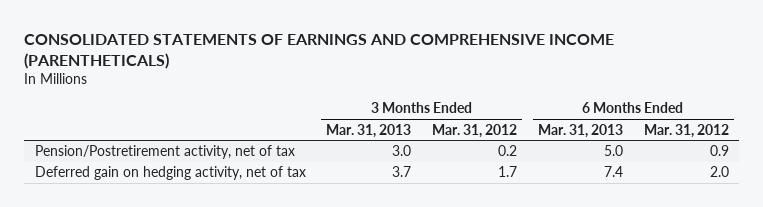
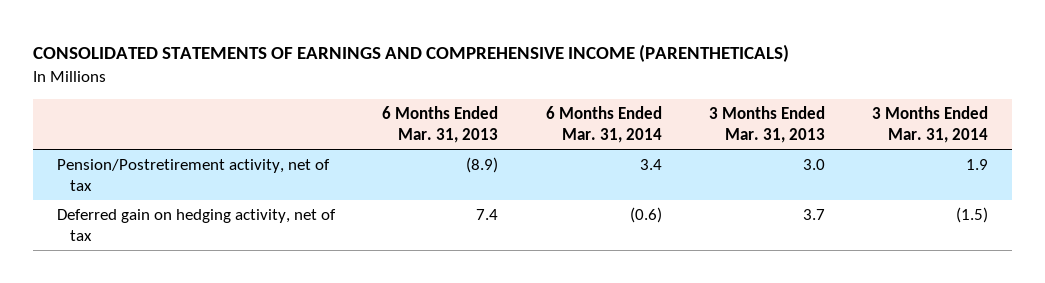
[432,123,518,138] Mar. 31, 2012 -> none
[643,123,729,138] Mar. 31, 2012 -> none
none -> [545,105,662,144] 6 Months Ended Mar. 31, 2014
none -> [872,105,989,144] 3 Months Ended Mar. 31, 2014
[604,145,624,157] 5.0 -> [466,157,499,174] (8.9)

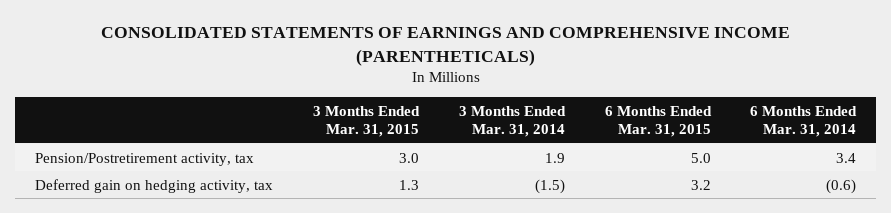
[382,105,499,144] 6 Months Ended Mar. 31, 2013 -> none
[708,105,825,144] 3 Months Ended Mar. 31, 2013 -> none
none -> [312,106,420,137] 3 Months Ended Mar. 31, 2015
none -> [604,106,712,137] 6 Months Ended Mar. 31, 2015
[57,159,331,192] Pension/Postretirement activity, net of tax -> [34,152,254,166] Pension/Postretirement activity, tax
[57,209,337,242] Deferred gain on hedging activity, net of tax -> [34,178,273,193] Deferred gain on hedging activity, tax

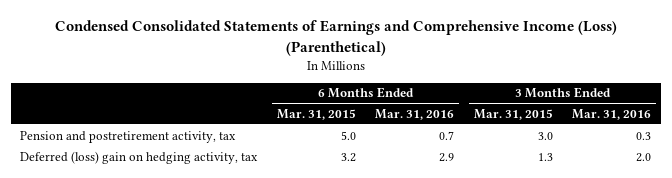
[100,27,790,66] CONSOLIDATED STATEMENTS OF EARNINGS AND COMPREHENSIVE INCOME (PARENTHETICALS) -> [54,20,617,56] Condensed Consolidated Statements of Earnings and Comprehensive Income (Loss) (Parenthetical)
[458,106,566,137] 3 Months Ended Mar. 31, 2014 -> none
[750,106,858,137] 6 Months Ended Mar. 31, 2014 -> none
none -> [375,108,455,120] Mar. 31, 2016
none -> [572,108,652,120] Mar. 31, 2016
[34,152,254,166] Pension/Postretirement activity, tax -> [20,130,237,143] Pension and postretirement activity, tax
[34,178,273,193] Deferred gain on hedging activity, tax -> [20,150,259,164] Deferred (loss) gain on hedging activity, tax

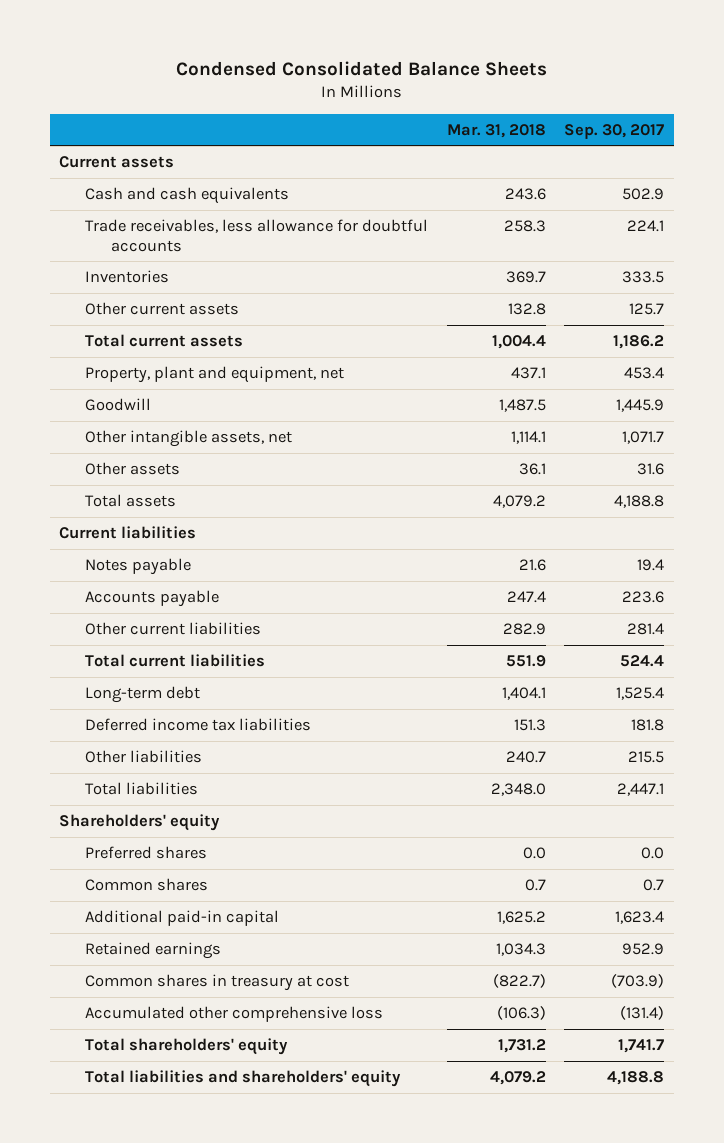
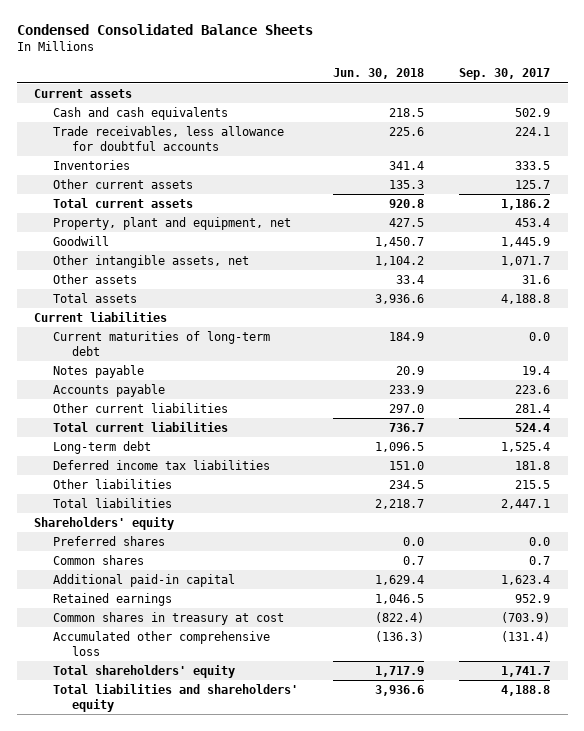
[446,123,546,138] Mar. 31, 2018 -> none
none -> [333,68,425,80] Jun. 30, 2018
none -> [53,331,271,357] Current maturities of long-term debt

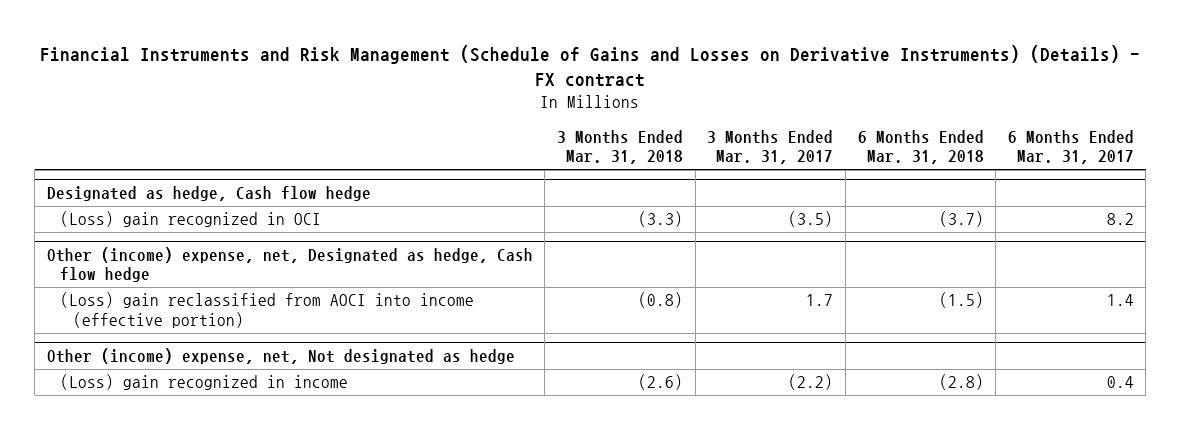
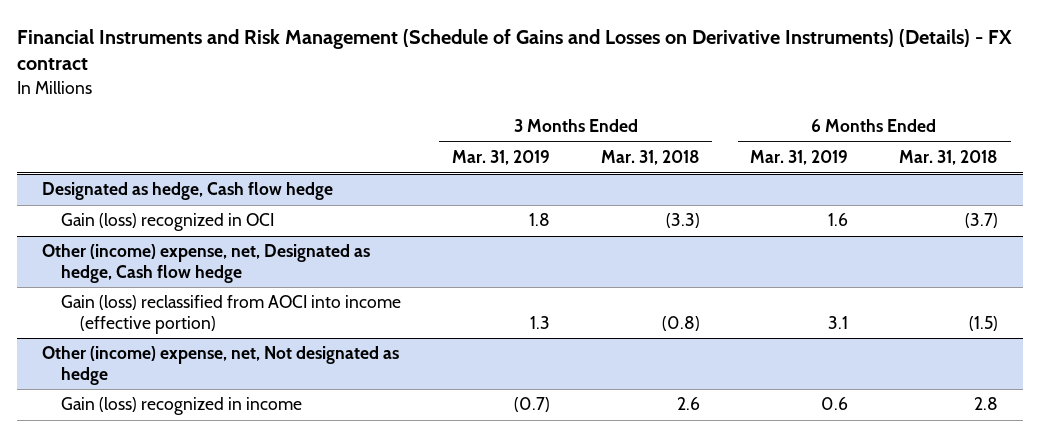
[707,129,834,165] 3 Months Ended Mar. 31, 2017 -> none
[1007,129,1134,165] 6 Months Ended Mar. 31, 2017 -> none
none -> [451,150,550,166] Mar. 31, 2019
none -> [750,150,849,166] Mar. 31, 2019
[60,211,322,228] (Loss) gain recognized in OCI -> [61,213,275,232] Gain (loss) recognized in OCI
[60,292,475,328] (Loss) gain reclassified from AOCI into income (effective portion) -> [61,295,402,335] Gain (loss) reclassified from AOCI into income (effective portion)
[60,374,349,391] (Loss) gain recognized in income -> [61,397,303,416] Gain (loss) recognized in income
[638,374,684,391] (2.6) -> [676,397,700,411] 2.6
[938,374,984,391] (2.8) -> [974,397,999,411] 2.8

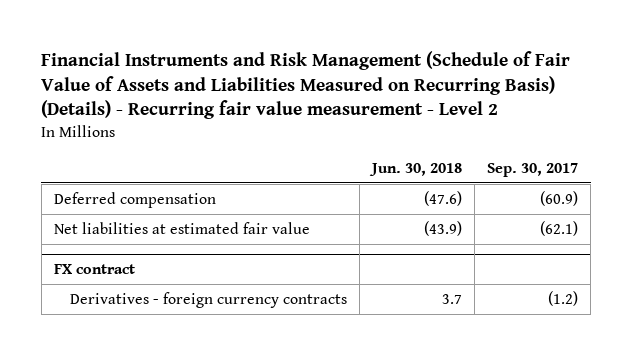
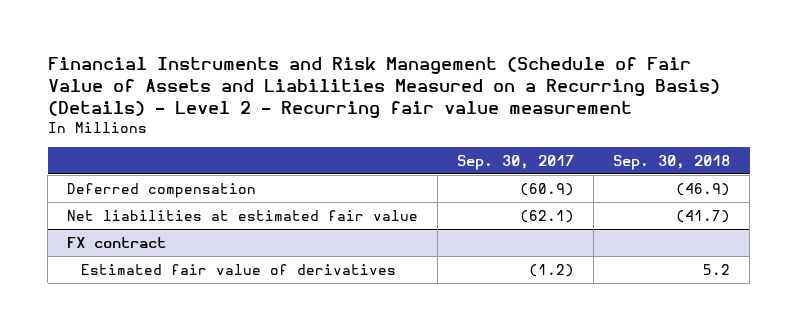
[41,50,571,120] Financial Instruments and Risk Management (Schedule of Fair Value of Assets and Liabilities Measured on Recurring Basis) (Details) - Recurring fair value measurement - Level 2 -> [47,56,720,118] Financial Instruments and Risk Management (Schedule of Fair Value of Assets and Liabilities Measured on a Recurring Basis) (Details) - Level 2 - Recurring fair value measurement
[368,162,462,176] Jun. 30, 2018 -> none
none -> [613,154,731,170] Sep. 30, 2018
[69,291,347,308] Derivatives - foreign currency contracts -> [80,263,396,275] Estimated fair value of derivatives

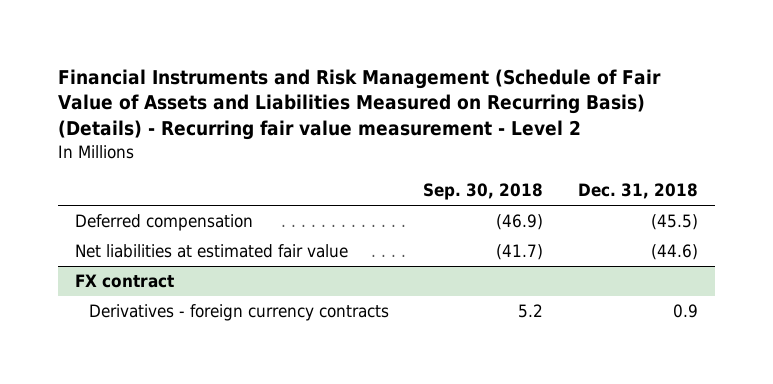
[47,56,720,118] Financial Instruments and Risk Management (Schedule of Fair Value of Assets and Liabilities Measured on a Recurring Basis) (Details) - Level 2 - Recurring fair value measurement -> [57,68,661,141] Financial Instruments and Risk Management (Schedule of Fair Value of Assets and Liabilities Measured on Recurring Basis) (Details) - Recurring fair value measurement - Level 2
[457,154,575,170] Sep. 30, 2017 -> none
none -> [577,182,698,199] Dec. 31, 2018
[80,263,396,275] Estimated fair value of derivatives -> [88,304,389,322] Derivatives - foreign currency contracts

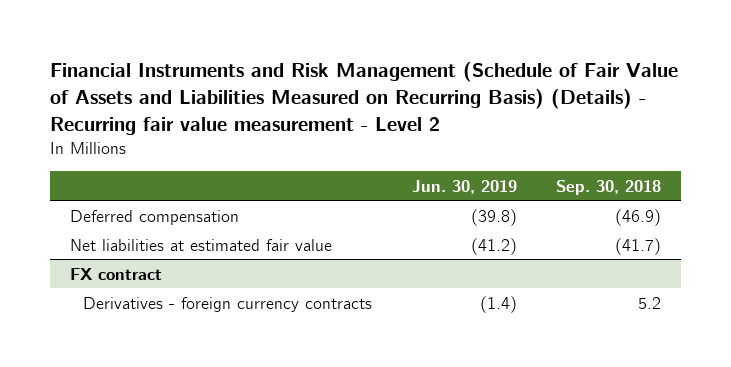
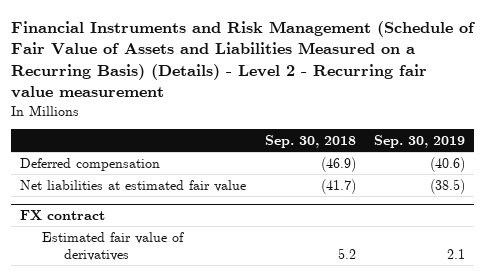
[50,62,679,135] Financial Instruments and Risk Management (Schedule of Fair Value of Assets and Liabilities Measured on Recurring Basis) (Details) - Recurring fair value measurement - Level 2 -> [11,20,476,98] Financial Instruments and Risk Management (Schedule of Fair Value of Assets and Liabilities Measured on a Recurring Basis) (Details) - Level 2 - Recurring fair value measurement
[411,179,517,194] Jun. 30, 2019 -> none
none -> [374,135,466,149] Sep. 30, 2019
[82,296,372,312] Derivatives - foreign currency contracts -> [42,231,185,262] Estimated fair value of derivatives

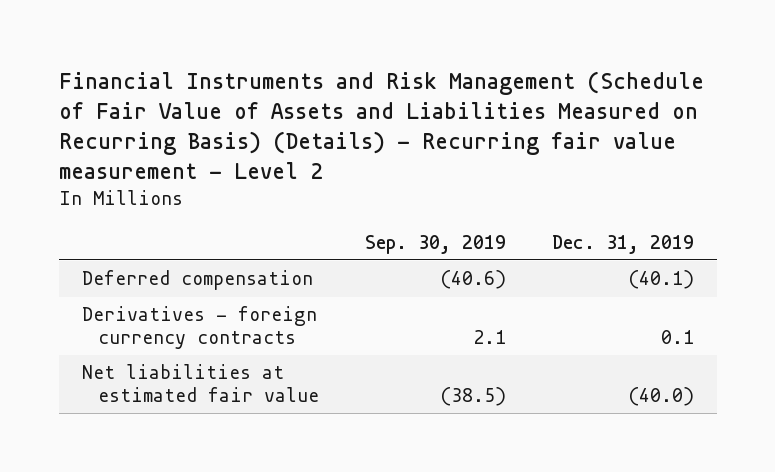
[11,20,476,98] Financial Instruments and Risk Management (Schedule of Fair Value of Assets and Liabilities Measured on a Recurring Basis) (Details) - Level 2 - Recurring fair value measurement -> [58,70,704,179] Financial Instruments and Risk Management (Schedule of Fair Value of Assets and Liabilities Measured on Recurring Basis) (Details) - Recurring fair value measurement - Level 2
[264,135,356,149] Sep. 30, 2018 -> none
none -> [551,234,694,254] Dec. 31, 2019
none -> [81,306,317,350] Derivatives - foreign currency contracts
[20,210,106,221] FX contract -> none
[42,231,185,262] Estimated fair value of derivatives -> none

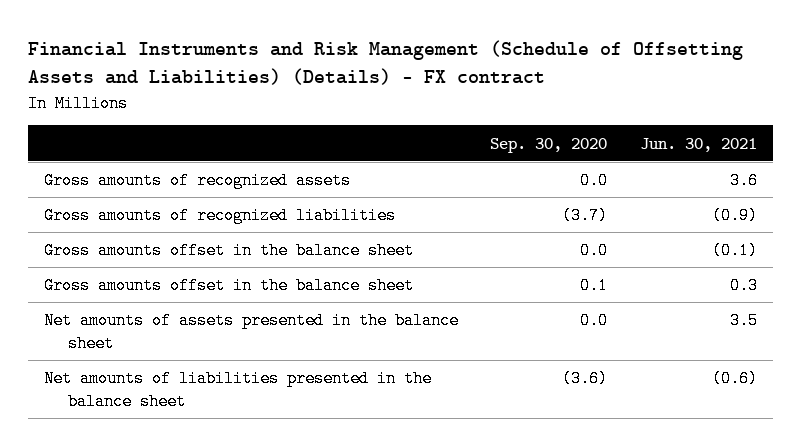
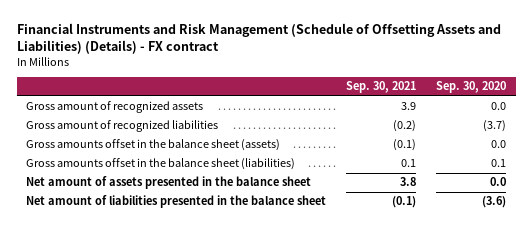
[639,137,757,152] Jun. 30, 2021 -> none
none -> [346,81,417,94] Sep. 30, 2021
[43,172,351,190] Gross amounts of recognized assets -> [26,101,204,114] Gross amount of recognized assets
[43,207,396,225] Gross amounts of recognized liabilities -> [26,120,219,133] Gross amount of recognized liabilities
[43,242,414,260] Gross amounts offset in the balance sheet -> [26,139,281,152] Gross amounts offset in the balance sheet (assets)
[43,277,414,295] Gross amounts offset in the balance sheet -> [26,158,296,171] Gross amounts offset in the balance sheet (liabilities)
[43,312,459,352] Net amounts of assets presented in the balance sheet -> [26,176,312,190] Net amount of assets presented in the balance sheet
[43,370,432,410] Net amounts of liabilities presented in the balance sheet -> [26,195,327,209] Net amount of liabilities presented in the balance sheet

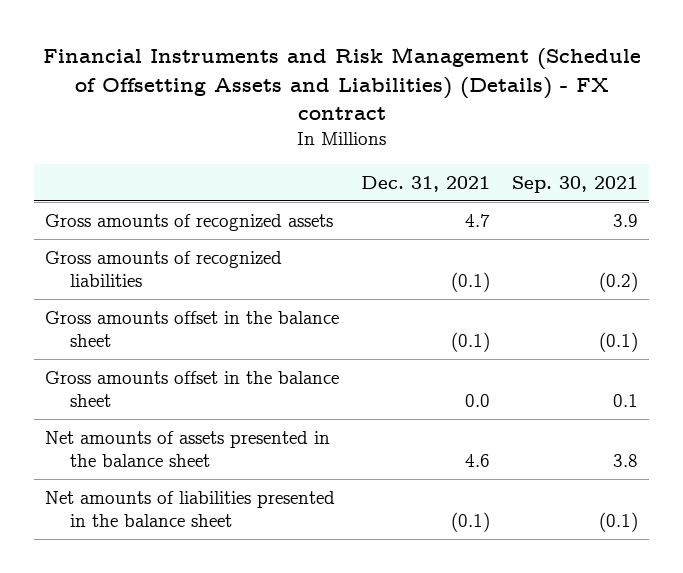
[435,81,506,94] Sep. 30, 2020 -> none
none -> [361,175,491,192] Dec. 31, 2021
[26,101,204,114] Gross amount of recognized assets -> [45,213,334,231] Gross amounts of recognized assets
[26,120,219,133] Gross amount of recognized liabilities -> [45,250,283,287] Gross amounts of recognized liabilities
[26,139,281,152] Gross amounts offset in the balance sheet (assets) -> [45,310,340,347] Gross amounts offset in the balance sheet
[26,158,296,171] Gross amounts offset in the balance sheet (liabilities) -> [45,370,340,407] Gross amounts offset in the balance sheet
[26,176,312,190] Net amount of assets presented in the balance sheet -> [45,430,331,467] Net amounts of assets presented in the balance sheet
[26,195,327,209] Net amount of liabilities presented in the balance sheet -> [45,490,336,527] Net amounts of liabilities presented in the balance sheet

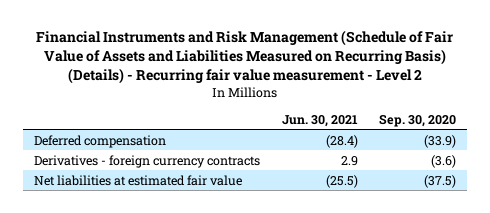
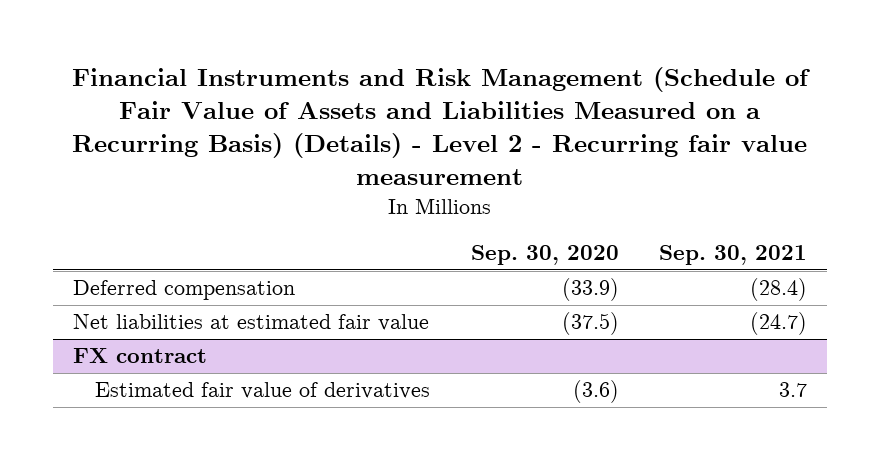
[36,29,454,85] Financial Instruments and Risk Management (Schedule of Fair Value of Assets and Liabilities Measured on Recurring Basis) (Details) - Recurring fair value measurement - Level 2 -> [72,67,811,186] Financial Instruments and Risk Management (Schedule of Fair Value of Assets and Liabilities Measured on a Recurring Basis) (Details) - Level 2 - Recurring fair value measurement
[281,114,358,127] Jun. 30, 2021 -> none
none -> [659,244,808,265] Sep. 30, 2021
[33,154,260,168] Derivatives - foreign currency contracts -> none
none -> [73,348,208,364] FX contract
none -> [95,382,431,400] Estimated fair value of derivatives

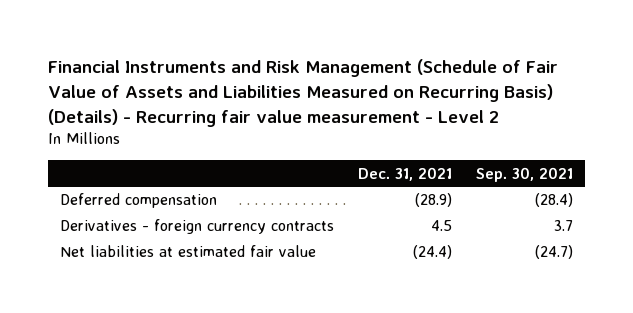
[72,67,811,186] Financial Instruments and Risk Management (Schedule of Fair Value of Assets and Liabilities Measured on a Recurring Basis) (Details) - Level 2 - Recurring fair value measurement -> [48,59,559,127] Financial Instruments and Risk Management (Schedule of Fair Value of Assets and Liabilities Measured on Recurring Basis) (Details) - Recurring fair value measurement - Level 2
[470,244,619,265] Sep. 30, 2020 -> none
none -> [358,166,453,181] Dec. 31, 2021
none -> [60,219,335,235] Derivatives - foreign currency contracts
[73,348,208,364] FX contract -> none
[95,382,431,400] Estimated fair value of derivatives -> none

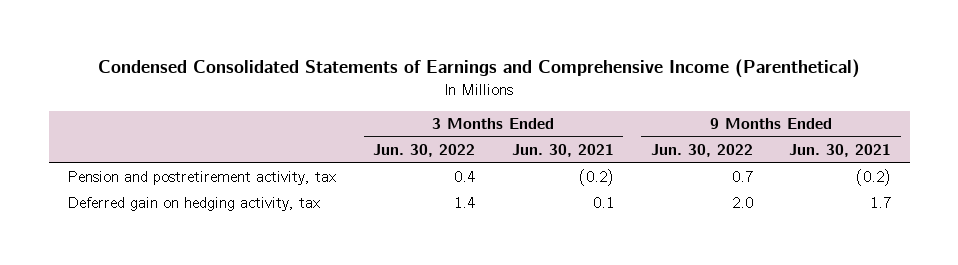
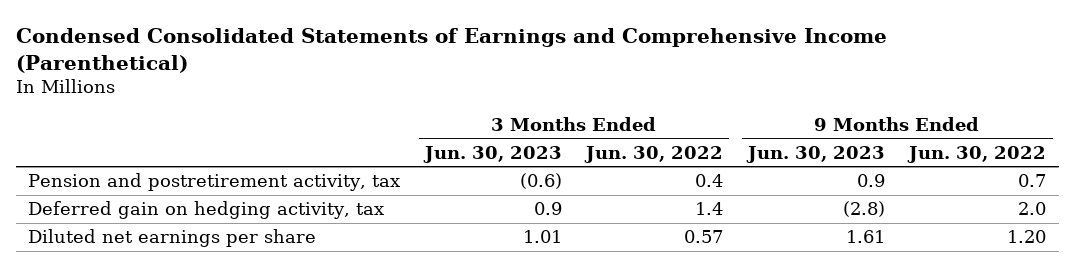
[511,144,614,158] Jun. 30, 2021 -> none
[789,144,892,158] Jun. 30, 2021 -> none
none -> [422,145,562,163] Jun. 30, 2023
none -> [745,145,885,163] Jun. 30, 2023
none -> [28,229,317,248] Diluted net earnings per share

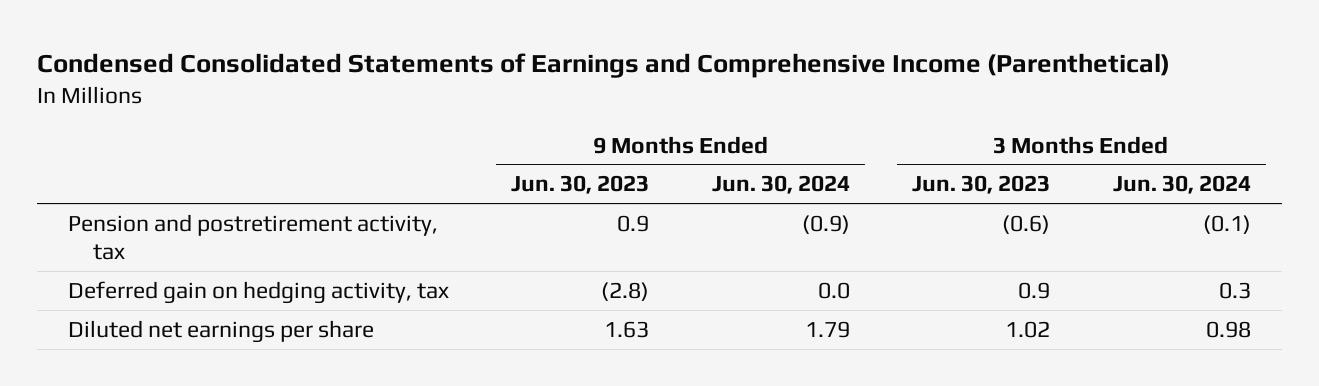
[584,145,724,163] Jun. 30, 2022 -> none
[907,145,1047,163] Jun. 30, 2022 -> none
none -> [711,175,850,195] Jun. 30, 2024
none -> [1112,175,1251,195] Jun. 30, 2024
[522,230,562,244] 1.01 -> [1005,320,1051,338] 1.02
[845,230,885,244] 1.61 -> [604,320,650,338] 1.63

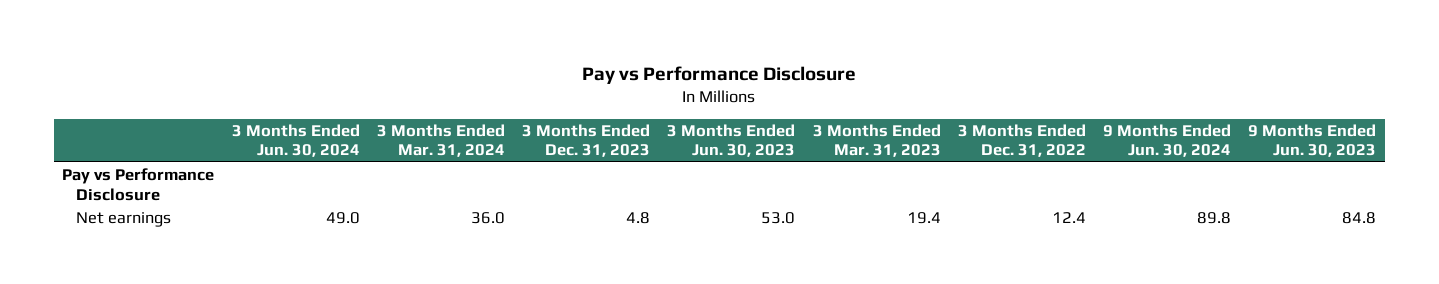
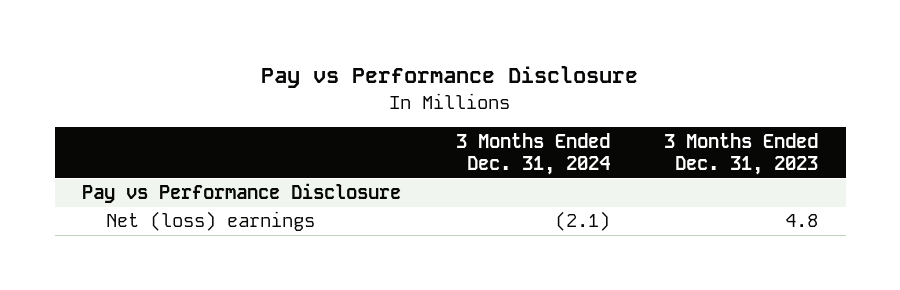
[231,124,360,158] 3 Months Ended Jun. 30, 2024 -> none
[376,124,505,158] 3 Months Ended Mar. 31, 2024 -> none
[667,124,796,158] 3 Months Ended Jun. 30, 2023 -> none
[812,124,941,158] 3 Months Ended Mar. 31, 2023 -> none
[957,124,1086,158] 3 Months Ended Dec. 31, 2022 -> none
[1103,124,1232,158] 9 Months Ended Jun. 30, 2024 -> none
[1248,124,1377,158] 9 Months Ended Jun. 30, 2023 -> none
none -> [455,132,610,176] 3 Months Ended Dec. 31, 2024
[75,212,171,228] Net earnings -> [105,211,315,232] Net (loss) earnings

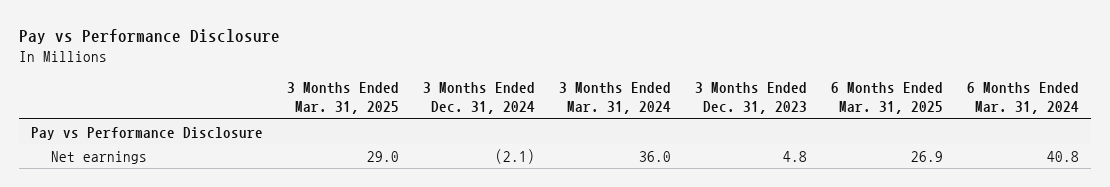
none -> [286,82,399,115] 3 Months Ended Mar. 31, 2025
none -> [559,82,672,115] 3 Months Ended Mar. 31, 2024
none -> [831,82,944,115] 6 Months Ended Mar. 31, 2025
none -> [967,82,1080,115] 6 Months Ended Mar. 31, 2024
[105,211,315,232] Net (loss) earnings -> [50,150,147,164] Net earnings

